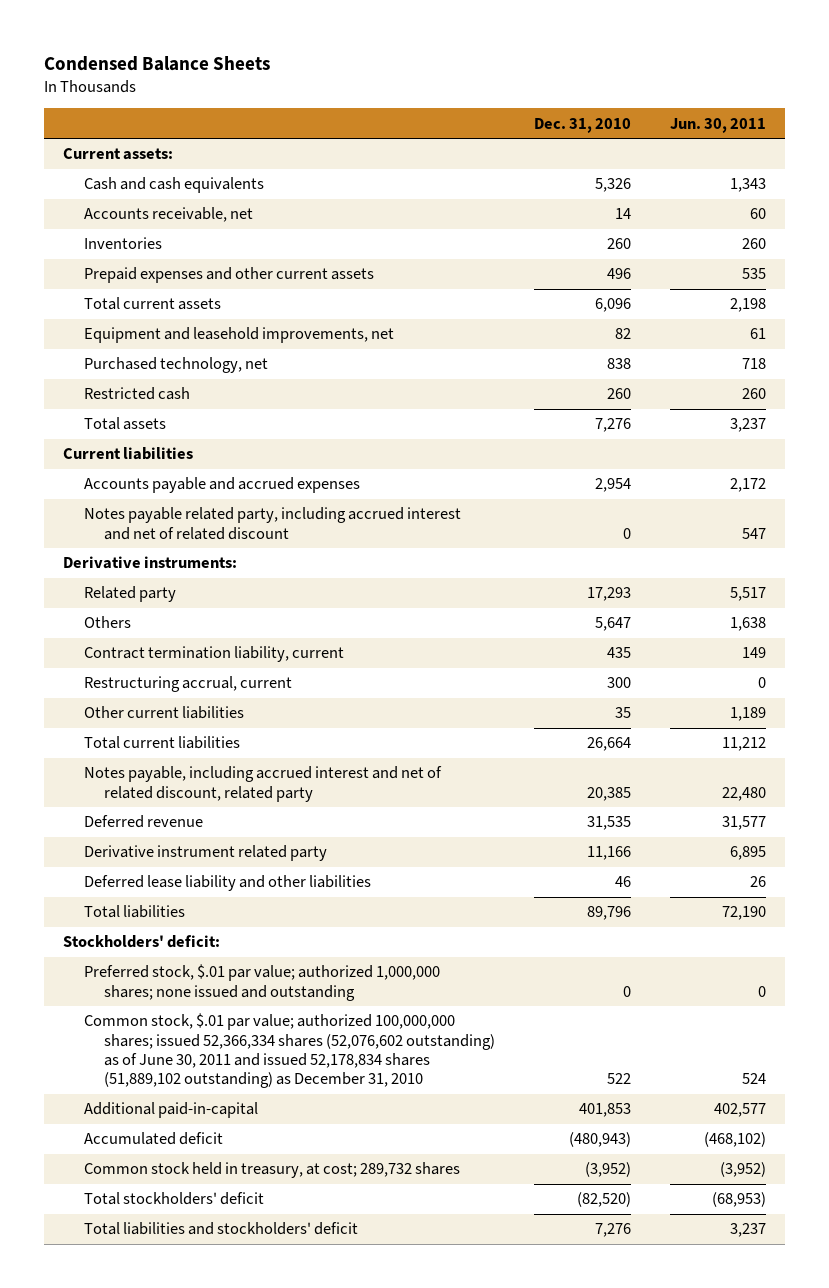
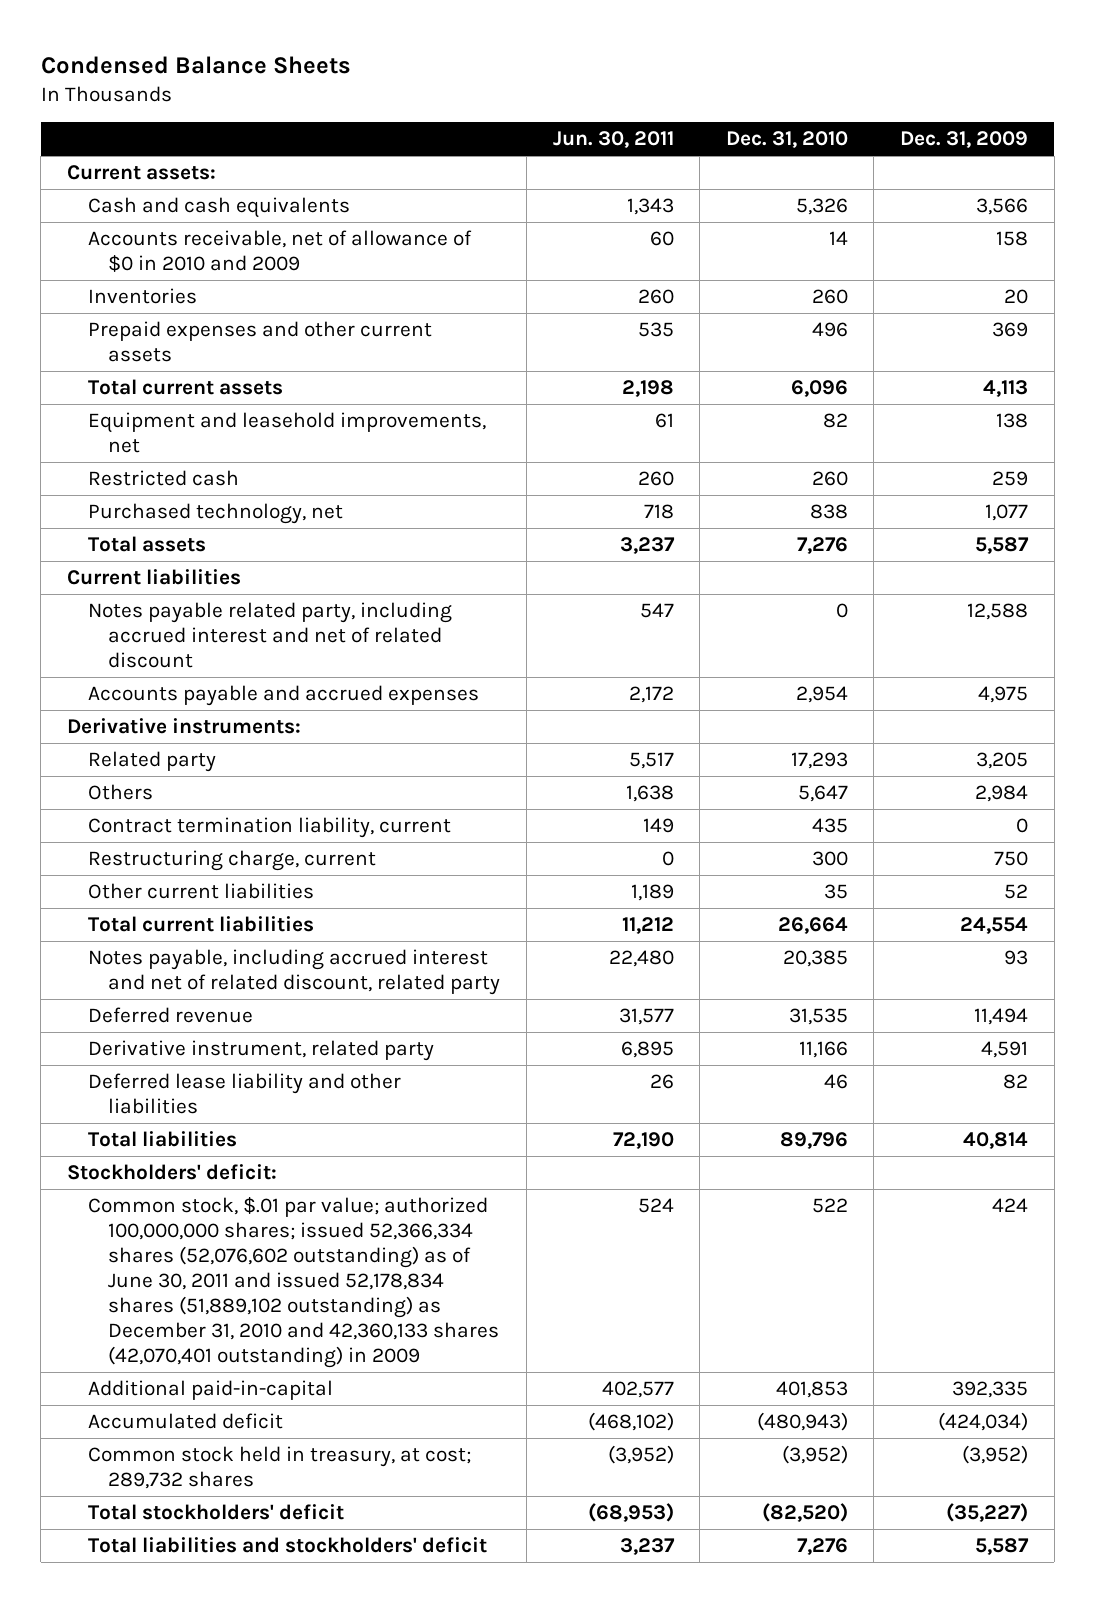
none -> [899,131,1028,149] Dec. 31, 2009
[83,207,253,223] Accounts receivable, net -> [87,229,472,273] Accounts receivable, net of allowance of $0 in 2010 and 2009
[83,357,268,374] Purchased technology, net -> [87,502,343,524] Purchased technology, net
[83,477,360,494] Accounts payable and accrued expenses -> [87,684,479,706] Accounts payable and accrued expenses
[83,676,292,693] Restructuring accrual, current -> [87,849,376,871] Restructuring charge, current
[83,845,327,862] Derivative instrument related party -> [87,1039,434,1061] Derivative instrument, related party
[83,964,440,1001] Preferred stock, $.01 par value; authorized 1,000,000 shares; none issued and outstanding -> none
[83,1013,495,1089] Common stock, $.01 par value; authorized 100,000,000 shares; issued 52,366,334 shares (52,076,602 outstanding) as of June 30, 2011 and issued 52,178,834 shares (51,889,102 outstanding) as December 31, 2010 -> [87,1196,500,1369] Common stock, $.01 par value; authorized 100,000,000 shares; issued 52,366,334 shares (52,076,602 outstanding) as of June 30, 2011 and issued 52,178,834 shares (51,889,102 outstanding) as December 31, 2010 and 42,360,133 shares (42,070,401 outstanding) in 2009

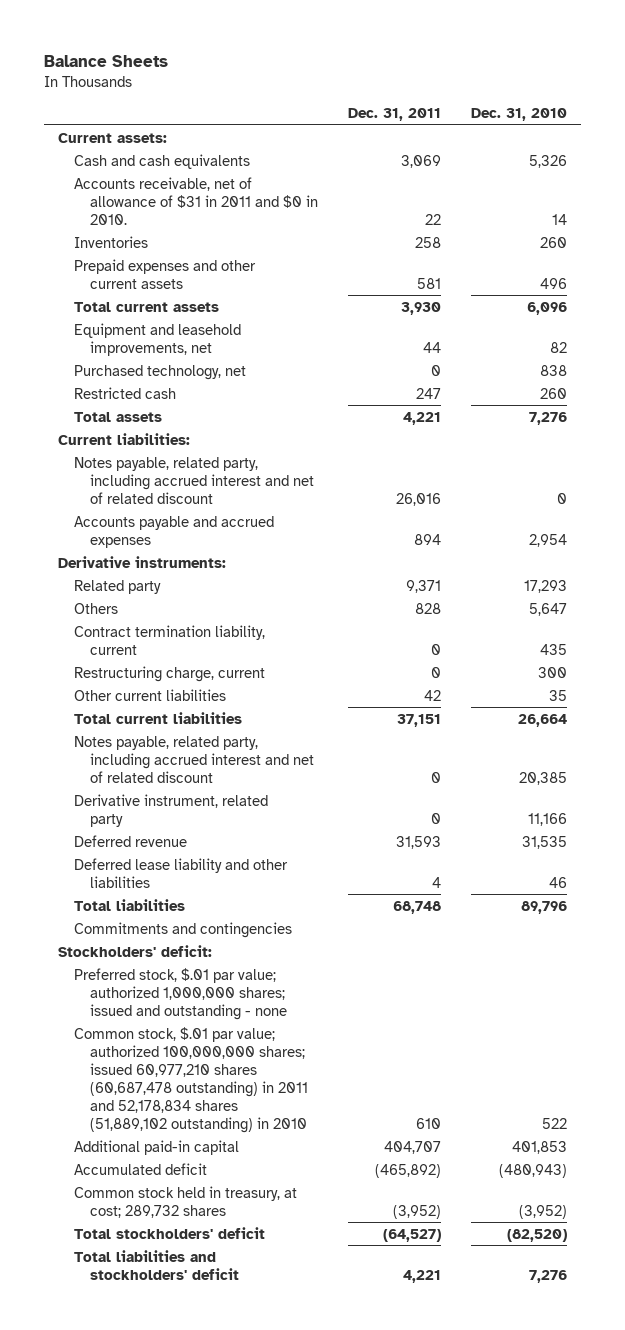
[40,56,351,75] Condensed Balance Sheets -> [43,54,168,67] Balance Sheets
[552,131,674,149] Jun. 30, 2011 -> none
[899,131,1028,149] Dec. 31, 2009 -> none
none -> [348,108,442,122] Dec. 31, 2011
[87,229,472,273] Accounts receivable, net of allowance of $0 in 2010 and 2009 -> [74,176,319,225] Accounts receivable, net of allowance of $31 in 2011 and $0 in 2010.
[87,469,239,486] Restricted cash -> [74,386,177,399] Restricted cash
[66,568,241,585] Current liabilities -> [58,432,191,445] Current liabilities:
[87,601,452,669] Notes payable related party, including accrued interest and net of related discount -> [74,456,315,504] Notes payable, related party, including accrued interest and net of related discount
[87,948,501,996] Notes payable, including accrued interest and net of related discount, related party -> [74,735,315,783] Notes payable, related party, including accrued interest and net of related discount
[87,1006,253,1023] Deferred revenue -> [74,834,188,847] Deferred revenue
none -> [74,921,293,938] Commitments and contingencies
none -> [74,967,288,1020] Preferred stock, $.01 par value; authorized 1,000,000 shares; issued and outstanding - none
[87,1196,500,1369] Common stock, $.01 par value; authorized 100,000,000 shares; issued 52,366,334 shares (52,076,602 outstanding) as of June 30, 2011 and issued 52,178,834 shares (51,889,102 outstanding) as December 31, 2010 and 42,360,133 shares (42,070,401 outstanding) in 2009 -> [74,1026,309,1133] Common stock, $.01 par value; authorized 100,000,000 shares; issued 60,977,210 shares (60,687,478 outstanding) in 2011 and 52,178,834 shares (51,889,102 outstanding) in 2010
[87,1379,333,1400] Additional paid-in-capital -> [74,1139,240,1155] Additional paid-in capital

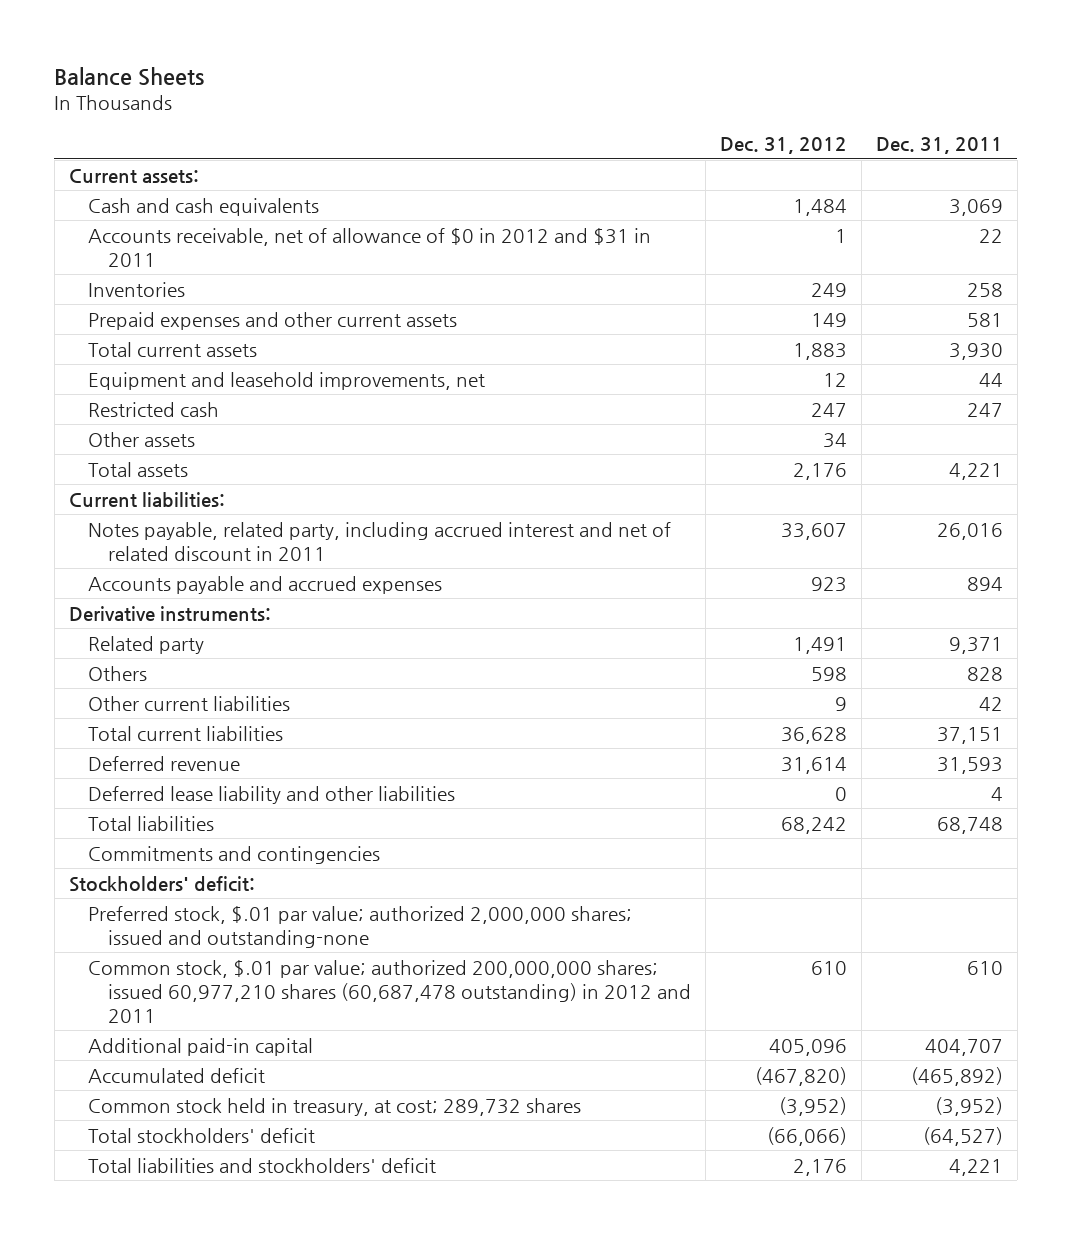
[470,108,567,122] Dec. 31, 2010 -> none
none -> [720,137,848,155] Dec. 31, 2012
[74,176,319,225] Accounts receivable, net of allowance of $31 in 2011 and $0 in 2010. -> [88,227,652,267] Accounts receivable, net of allowance of $0 in 2012 and $31 in 2011
[74,364,247,380] Purchased technology, net -> none
none -> [88,431,196,447] Other assets
[74,456,315,504] Notes payable, related party, including accrued interest and net of related discount -> [88,521,672,561] Notes payable, related party, including accrued interest and net of related discount in 2011
[74,624,266,655] Contract termination liability, current -> none
[74,665,266,682] Restructuring charge, current -> none
[74,735,315,783] Notes payable, related party, including accrued interest and net of related discount -> none
[74,793,269,827] Derivative instrument, related party -> none
[74,967,288,1020] Preferred stock, $.01 par value; authorized 1,000,000 shares; issued and outstanding - none -> [88,905,633,948] Preferred stock, $.01 par value; authorized 2,000,000 shares; issued and outstanding-none
[74,1026,309,1133] Common stock, $.01 par value; authorized 100,000,000 shares; issued 60,977,210 shares (60,687,478 outstanding) in 2011 and 52,178,834 shares (51,889,102 outstanding) in 2010 -> [88,959,692,1023] Common stock, $.01 par value; authorized 200,000,000 shares; issued 60,977,210 shares (60,687,478 outstanding) in 2012 and 2011

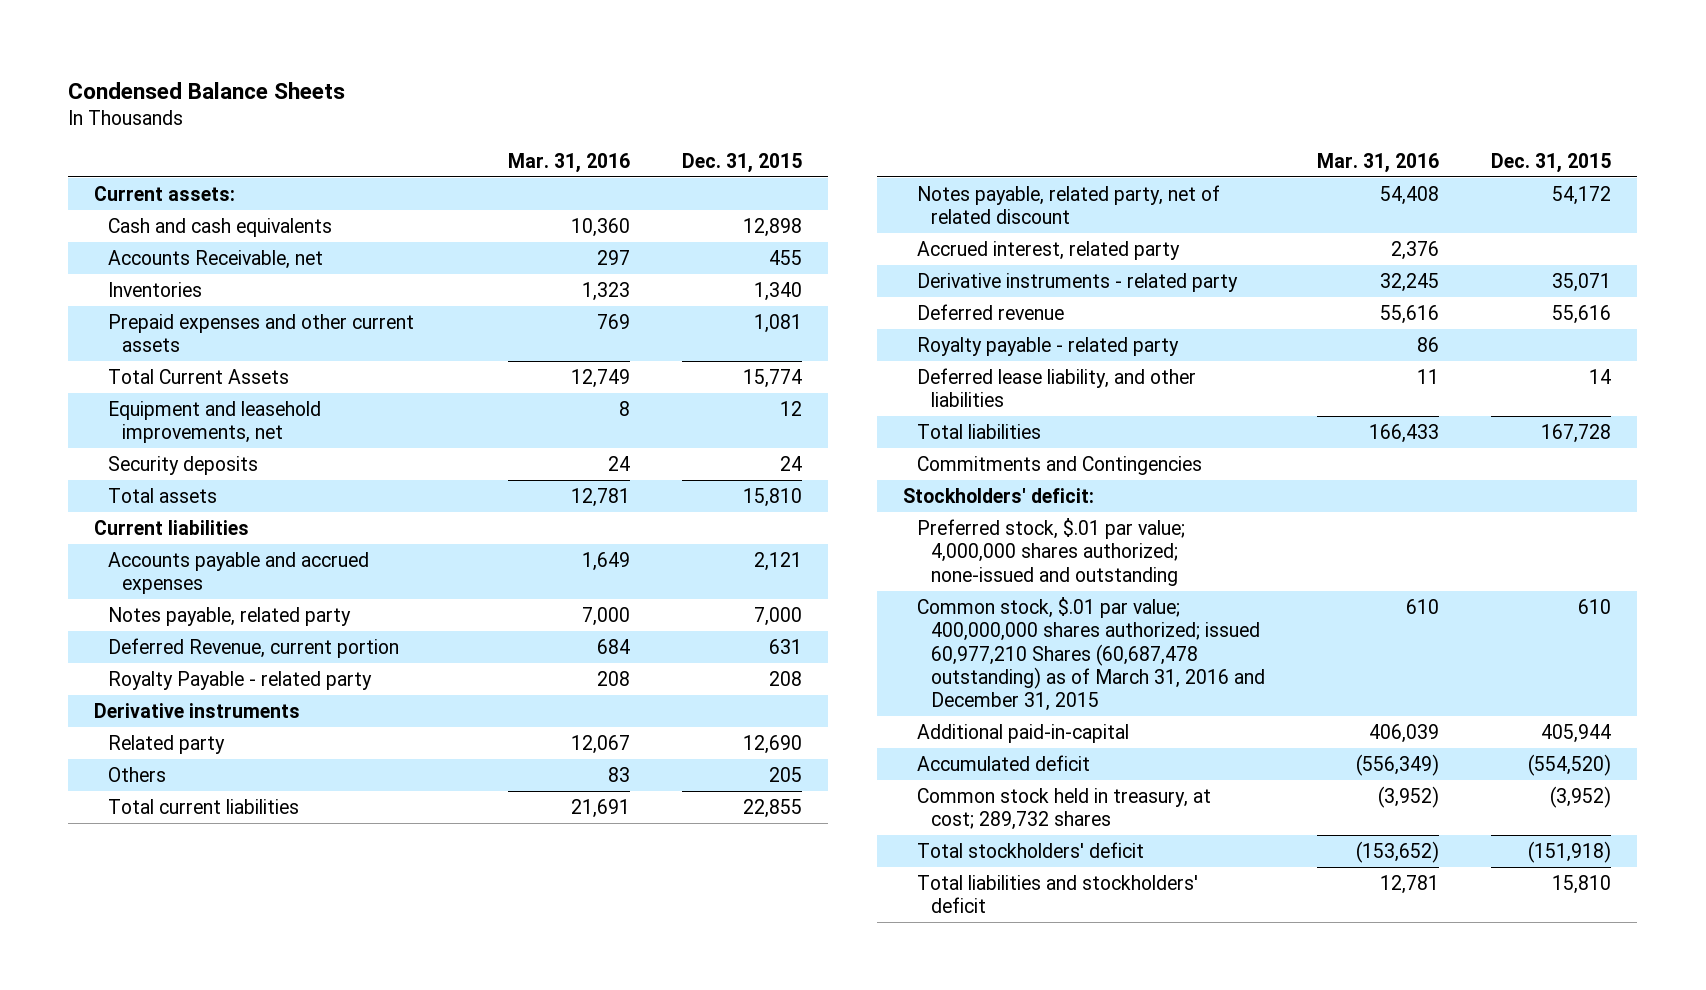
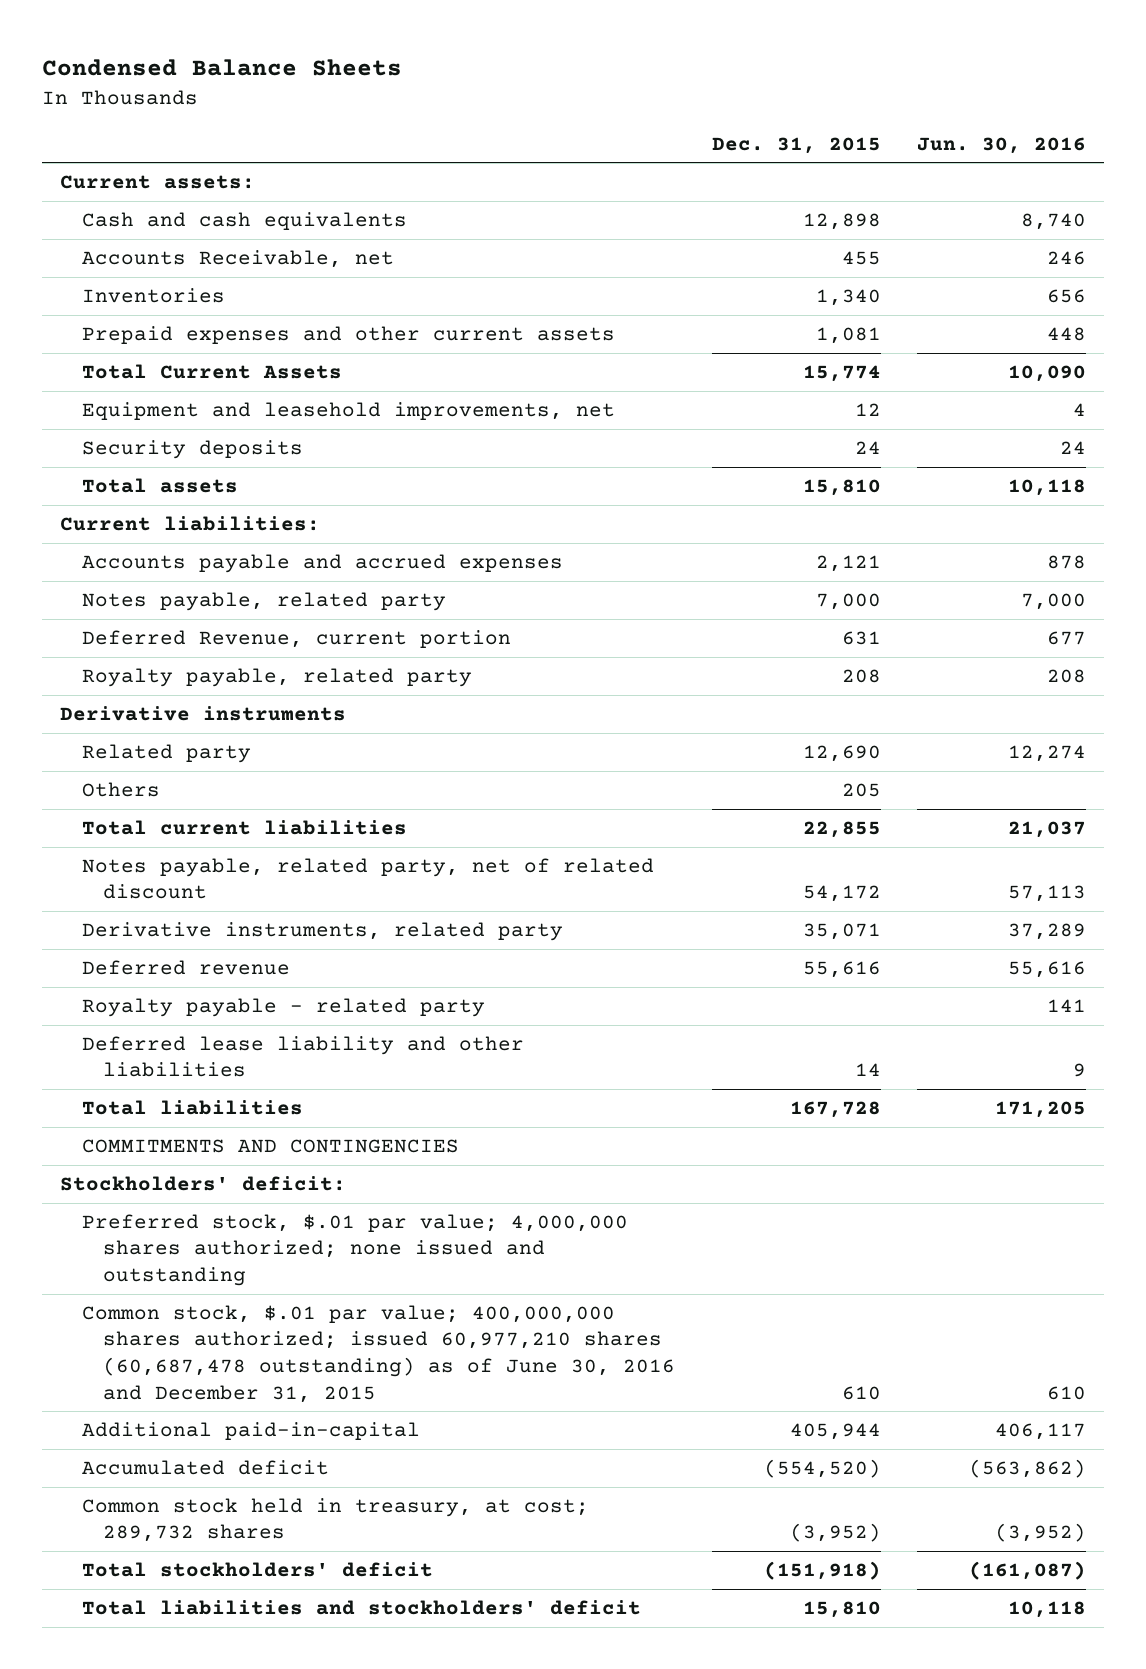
[508,152,631,173] Mar. 31, 2016 -> none
none -> [916,136,1086,154] Jun. 30, 2016
[94,519,250,535] Current liabilities -> [60,515,321,531] Current liabilities:
[108,670,373,690] Royalty Payable - related party -> [81,667,472,687] Royalty payable, related party
[917,240,1181,260] Accrued interest, related party -> none
[917,272,1239,292] Derivative instruments - related party -> [81,921,563,941] Derivative instruments, related party
[917,367,1197,408] Deferred lease liability, and other liabilities -> [81,1035,524,1078] Deferred lease liability and other liabilities
[917,455,1203,475] Commitments and Contingencies -> [81,1138,459,1153] COMMITMENTS AND CONTINGENCIES
[917,517,1186,586] Preferred stock, $.01 par value; 4,000,000 shares authorized; none-issued and outstanding -> [81,1213,628,1287] Preferred stock, $.01 par value; 4,000,000 shares authorized; none issued and outstanding
[917,596,1266,712] Common stock, $.01 par value; 400,000,000 shares authorized; issued 60,977,210 Shares (60,687,478 outstanding) as of March 31, 2016 and December 31, 2015 -> [81,1304,676,1403] Common stock, $.01 par value; 400,000,000 shares authorized; issued 60,977,210 shares (60,687,478 outstanding) as of June 30, 2016 and December 31, 2015

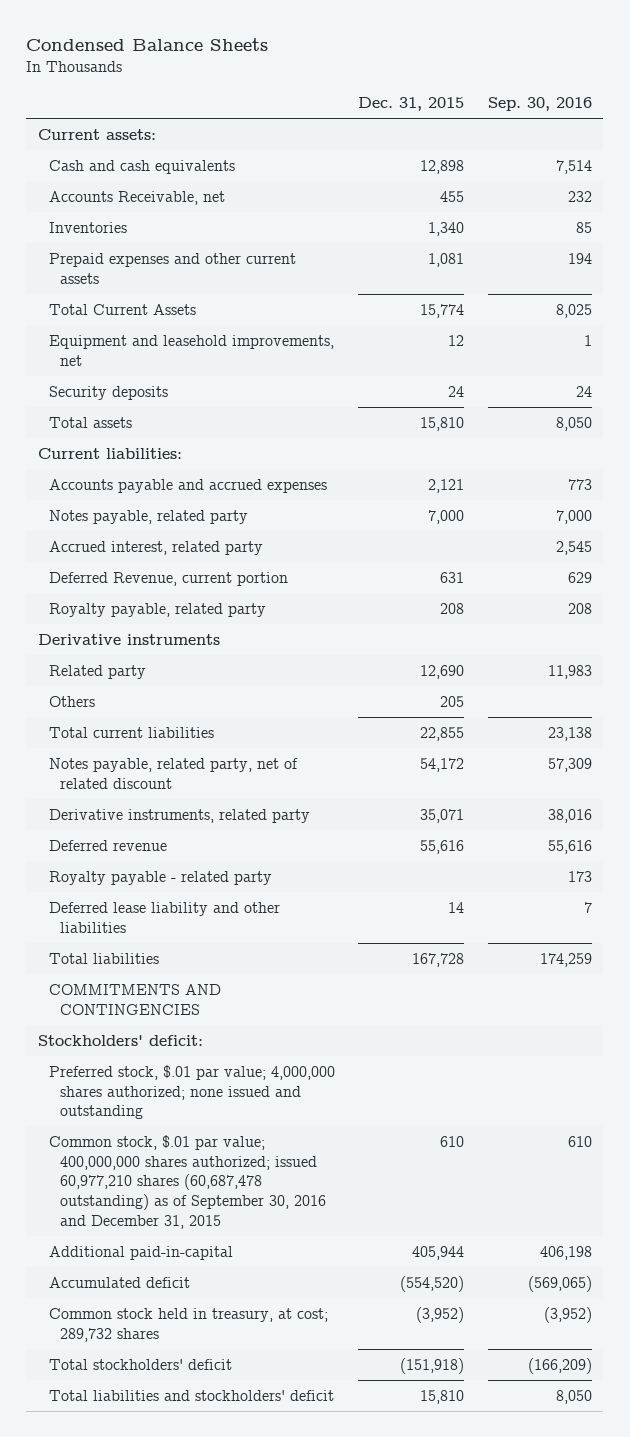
[916,136,1086,154] Jun. 30, 2016 -> none
none -> [487,97,592,112] Sep. 30, 2016
none -> [49,540,264,555] Accrued interest, related party
[81,1304,676,1403] Common stock, $.01 par value; 400,000,000 shares authorized; issued 60,977,210 shares (60,687,478 outstanding) as of June 30, 2016 and December 31, 2015 -> [49,1134,327,1229] Common stock, $.01 par value; 400,000,000 shares authorized; issued 60,977,210 shares (60,687,478 outstanding) as of September 30, 2016 and December 31, 2015

